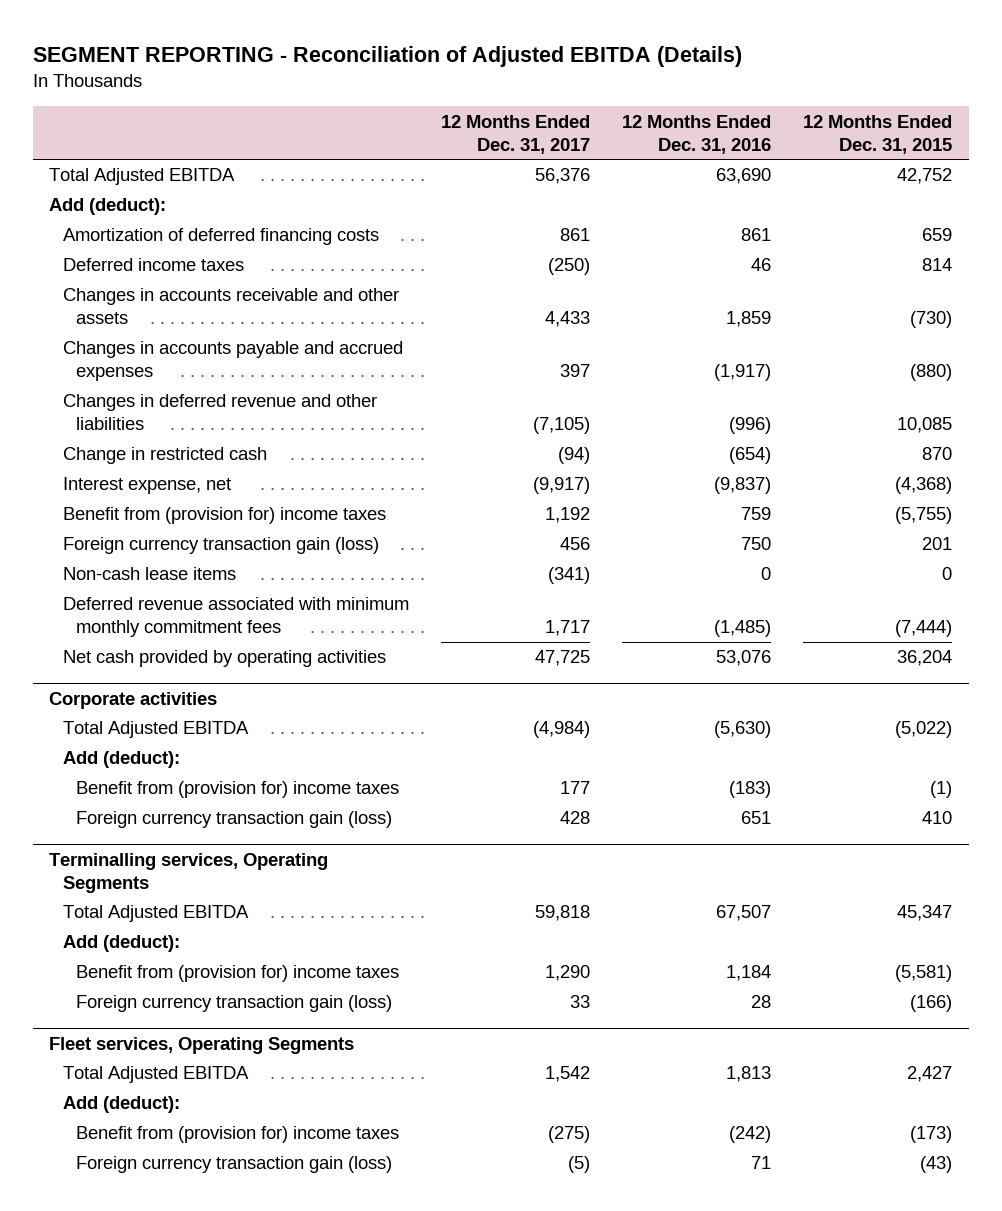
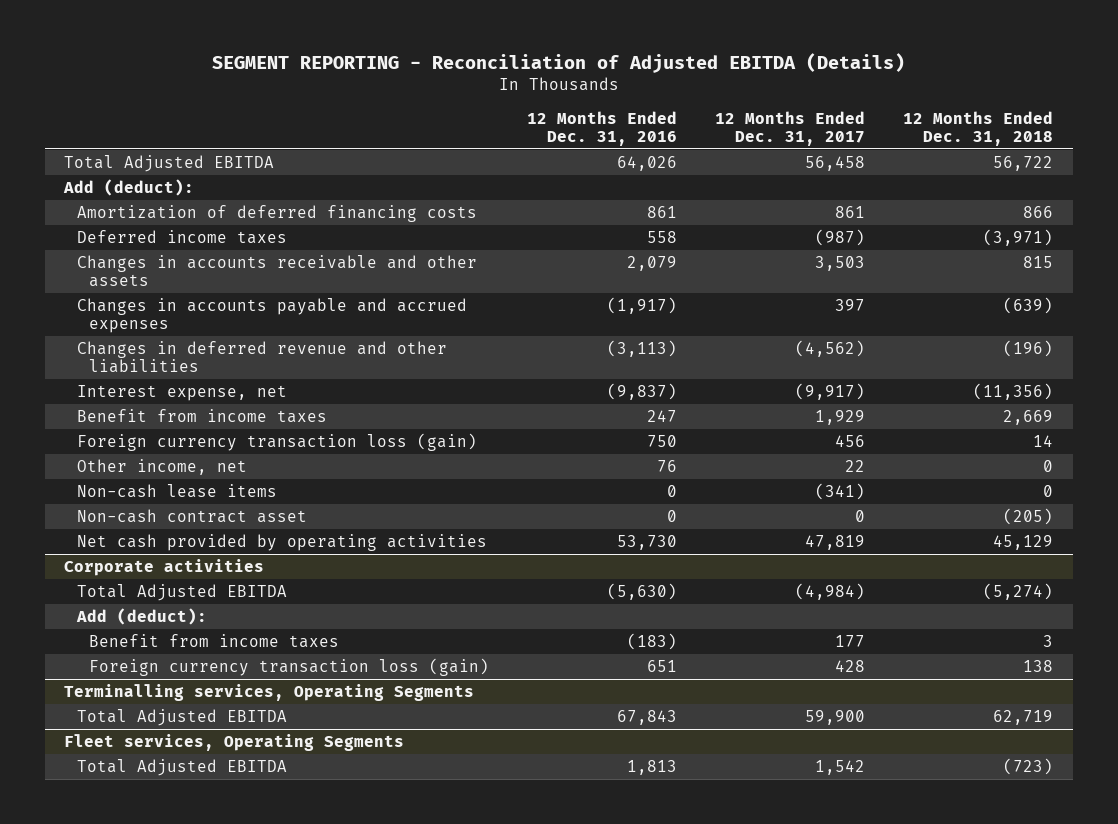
[803,114,953,154] 12 Months Ended Dec. 31, 2015 -> none
none -> [903,110,1054,146] 12 Months Ended Dec. 31, 2018
[534,168,590,185] 56,376 -> [805,156,866,172] 56,458
[716,168,772,185] 63,690 -> [617,156,678,172] 64,026
[547,258,590,276] (250) -> [815,229,866,247] (987)
[751,258,772,272] 46 -> [647,231,678,244] 558
[544,311,590,328] 4,433 -> [815,256,866,272] 3,503
[726,311,772,328] 1,859 -> [627,256,678,272] 2,079
[62,447,267,465] Change in restricted cash -> none
[532,417,590,435] (7,105) -> [795,340,866,358] (4,562)
[729,417,772,435] (996) -> [607,340,678,358] (3,113)
[62,507,386,525] Benefit from (provision for) income taxes -> [76,409,327,424] Benefit from income taxes
[544,507,590,524] 1,192 -> [815,410,866,426] 1,929
[741,507,772,521] 759 -> [647,410,678,423] 247
[62,537,379,555] Foreign currency transaction gain (loss) -> [76,433,477,452] Foreign currency transaction loss (gain)
none -> [76,459,247,476] Other income, net
[62,597,409,638] Deferred revenue associated with minimum monthly commitment fees -> none
none -> [76,509,307,524] Non-cash contract asset
[534,650,590,667] 47,725 -> [805,535,866,551] 47,819
[716,650,772,667] 53,076 -> [617,535,678,551] 53,730
[76,781,400,799] Benefit from (provision for) income taxes -> [89,634,340,649] Benefit from income taxes
[76,811,393,829] Foreign currency transaction gain (loss) -> [89,658,490,677] Foreign currency transaction loss (gain)
[62,935,180,953] Add (deduct): -> none
[76,965,400,983] Benefit from (provision for) income taxes -> none
[76,995,393,1013] Foreign currency transaction gain (loss) -> none
[534,905,590,922] 59,818 -> [805,710,866,726] 59,900
[716,905,772,922] 67,507 -> [617,710,678,726] 67,843
[62,1096,180,1114] Add (deduct): -> none
[76,1126,400,1144] Benefit from (provision for) income taxes -> none
[76,1156,393,1174] Foreign currency transaction gain (loss) -> none

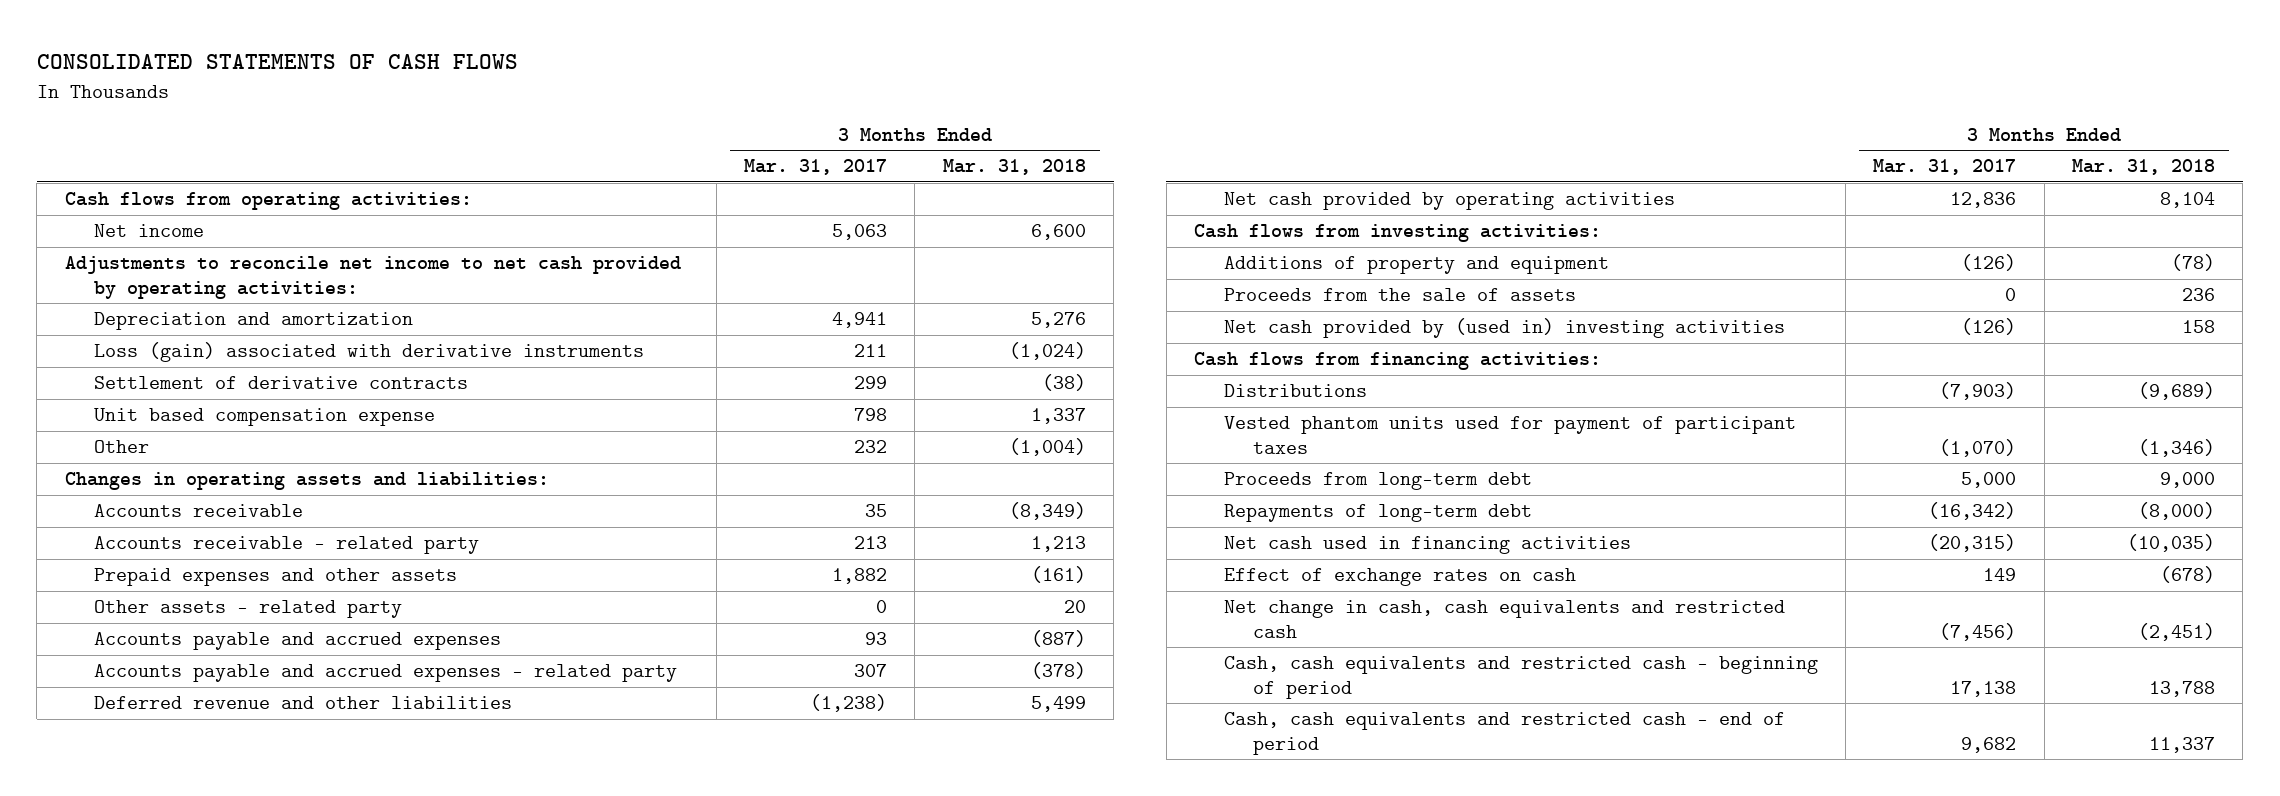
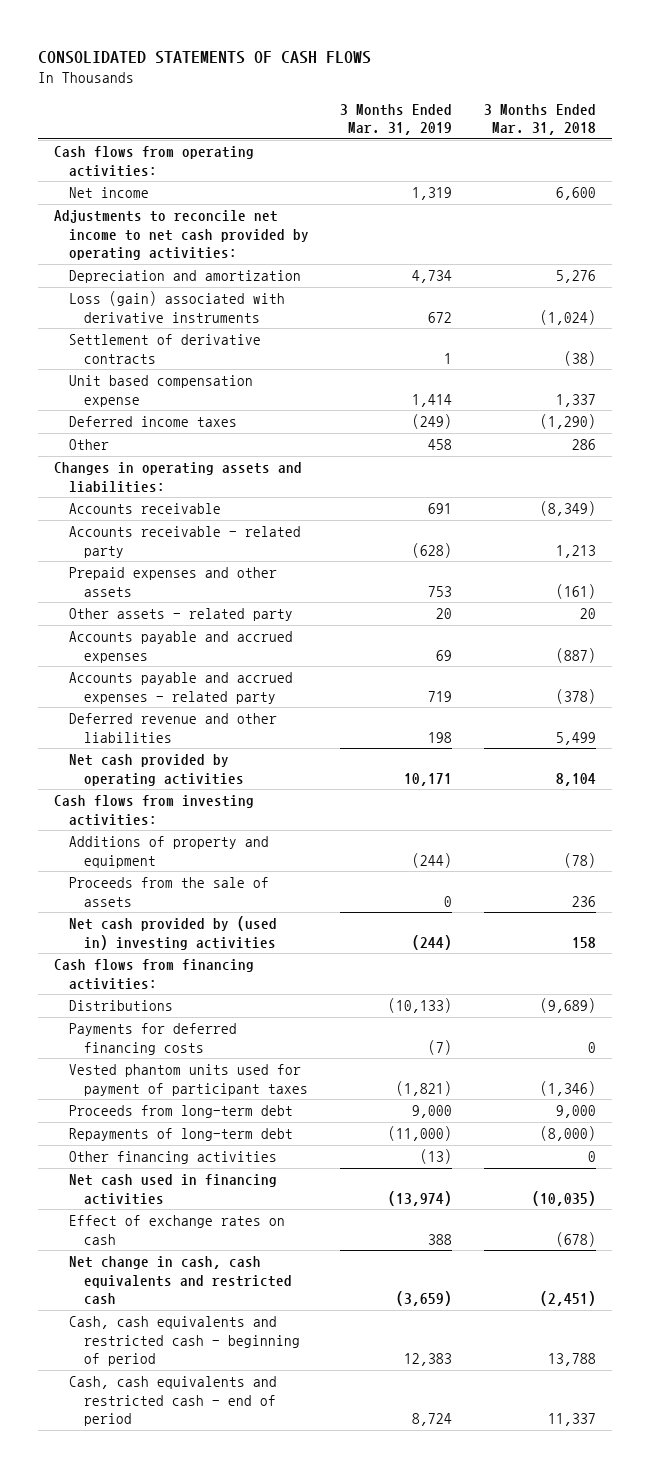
[744,159,888,176] Mar. 31, 2017 -> none
none -> [340,103,453,135] 3 Months Ended Mar. 31, 2019
none -> [68,416,237,428] Deferred income taxes
[1008,438,1086,457] (1,004) -> [571,439,596,451] 286
none -> [68,1023,237,1055] Payments for deferred financing costs
none -> [68,1151,277,1165] Other financing activities

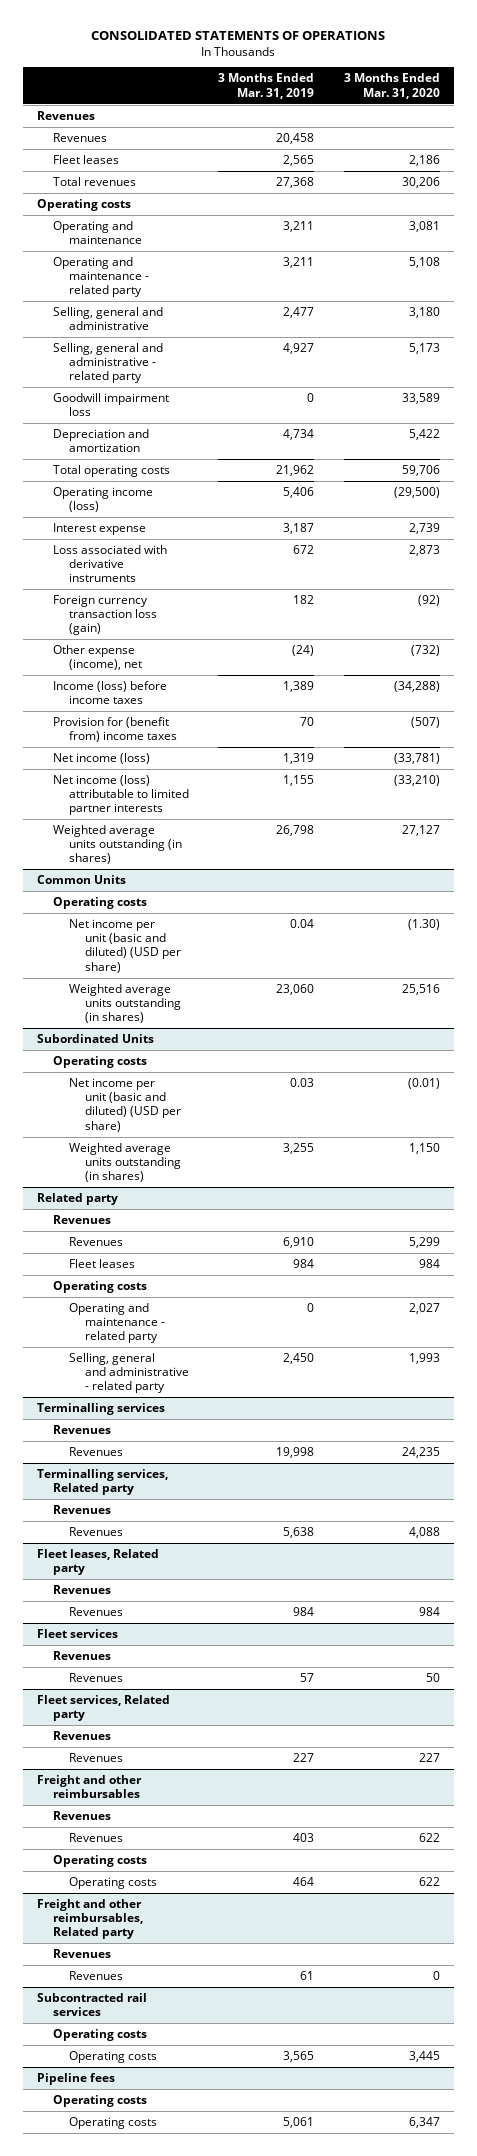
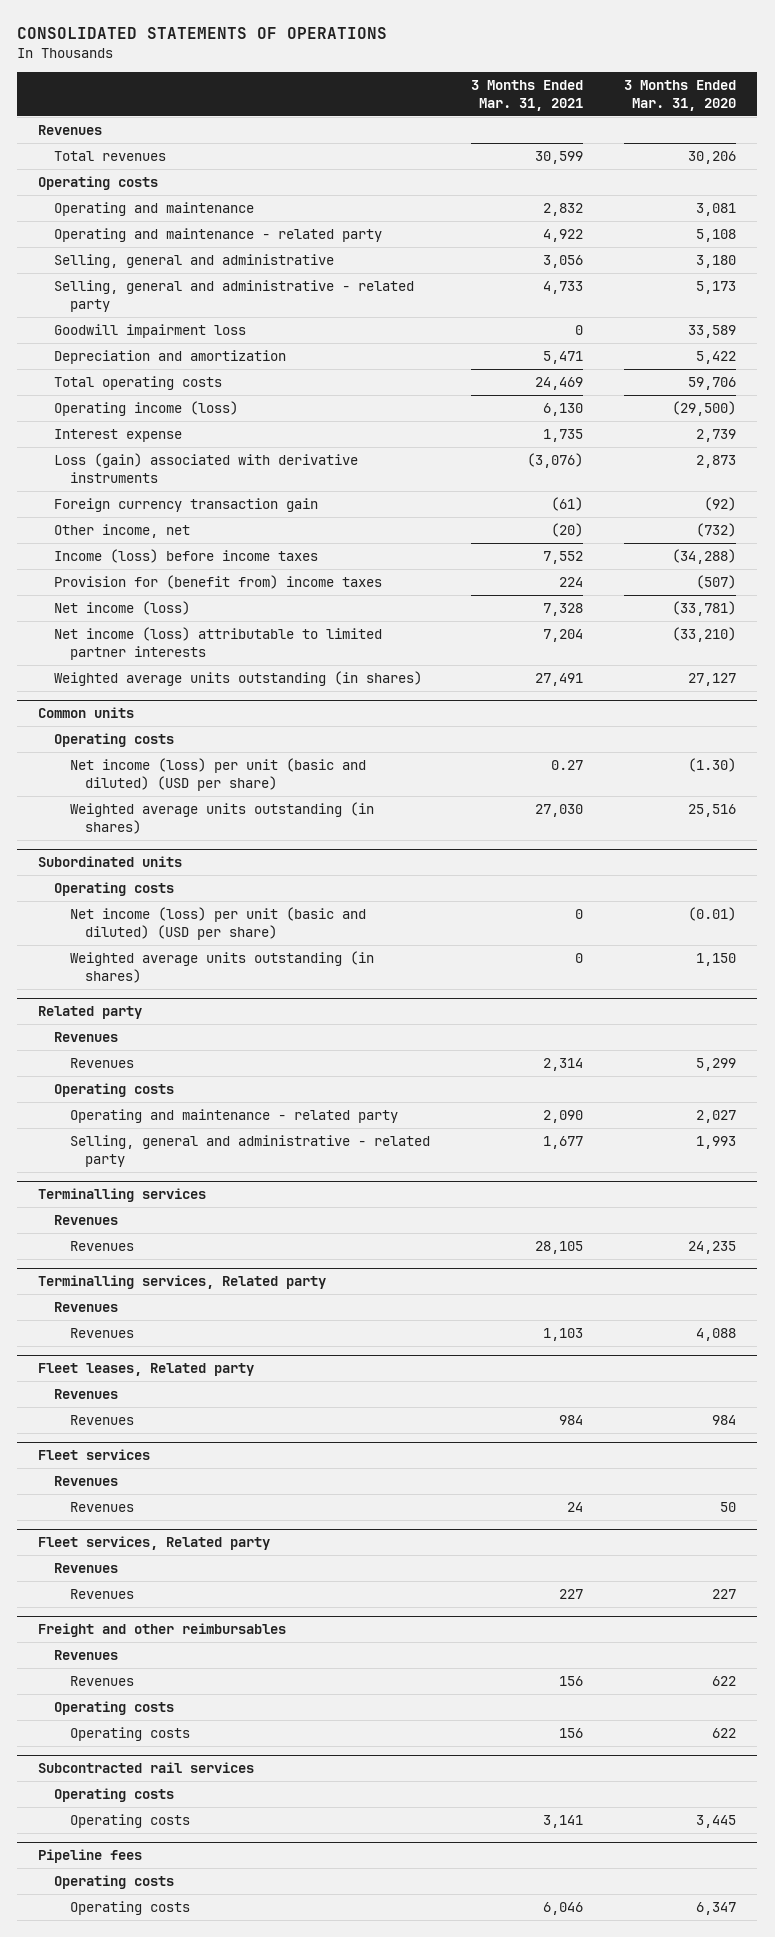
[218,73,315,99] 3 Months Ended Mar. 31, 2019 -> none
none -> [471,79,584,112] 3 Months Ended Mar. 31, 2021
[53,133,108,143] Revenues -> none
[53,155,120,165] Fleet leases -> none
[53,545,168,583] Loss associated with derivative instruments -> [53,452,358,484] Loss (gain) associated with derivative instruments
[53,595,158,636] Foreign currency transaction loss (gain) -> [53,497,318,512] Foreign currency transaction gain
[53,645,143,671] Other expense (income), net -> [53,523,190,538] Other income, net
[37,875,127,885] Common Units -> [38,707,135,719] Common units
[69,919,182,973] Net income per unit (basic and diluted) (USD per share) -> [69,757,366,792] Net income (loss) per unit (basic and diluted) (USD per share)
[37,1034,155,1044] Subordinated Units -> [38,856,183,868] Subordinated units
[69,1078,182,1132] Net income per unit (basic and diluted) (USD per share) -> [69,906,366,941] Net income (loss) per unit (basic and diluted) (USD per share)
[69,1259,136,1269] Fleet leases -> none
[37,1899,144,1940] Freight and other reimbursables, Related party -> none
[53,1949,112,1959] Revenues -> none
[69,1971,124,1981] Revenues -> none

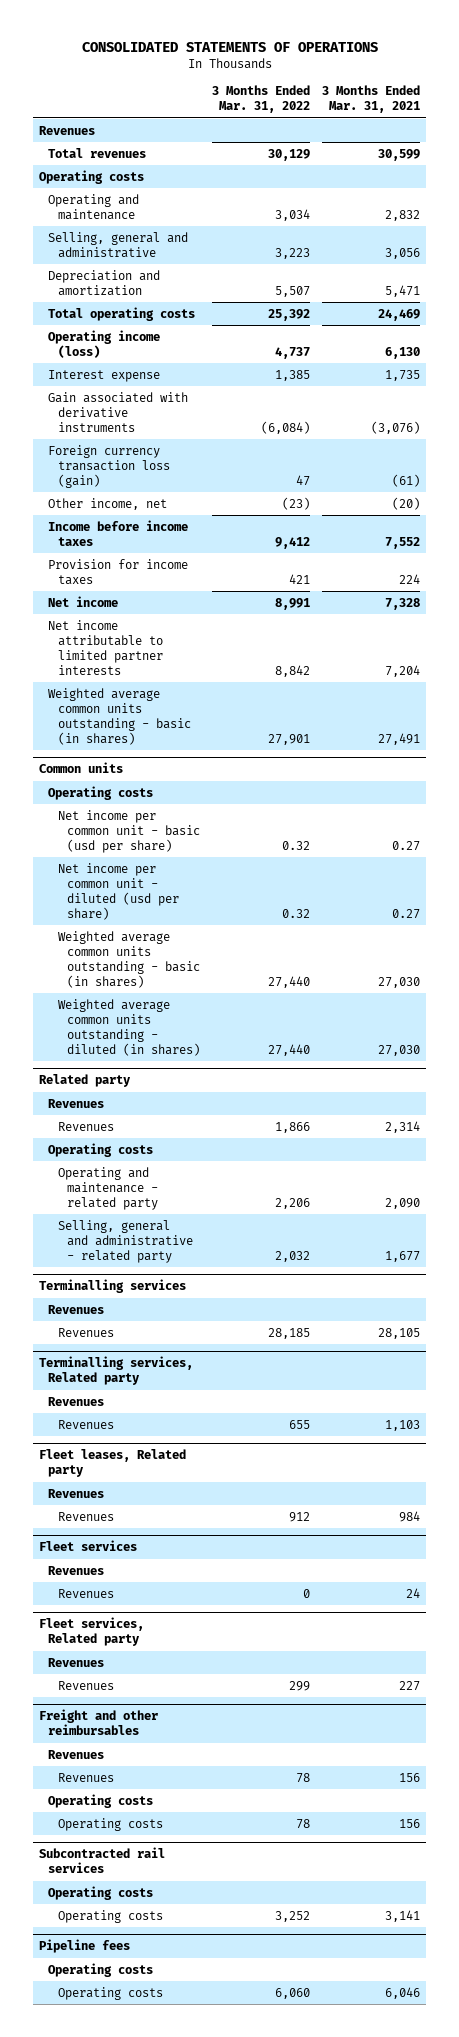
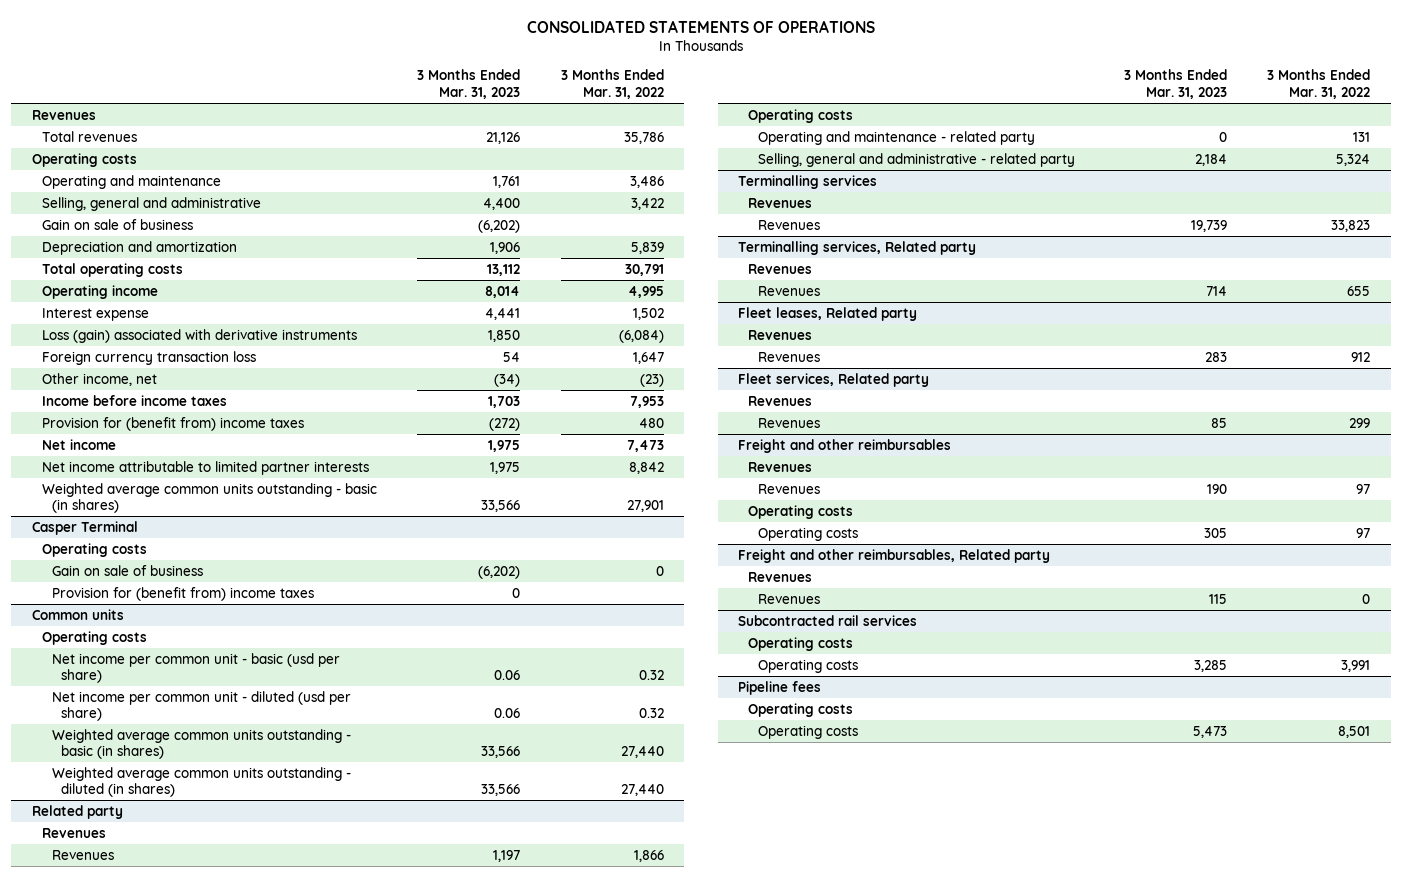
[322,85,421,114] 3 Months Ended Mar. 31, 2021 -> none
none -> [417,69,521,99] 3 Months Ended Mar. 31, 2023
[267,148,310,161] 30,129 -> [623,131,664,144] 35,786
[274,208,310,221] 3,034 -> [629,175,664,188] 3,486
[274,247,310,259] 3,223 -> [630,197,664,210] 3,422
none -> [41,218,193,230] Gain on sale of business
[274,285,310,297] 5,507 -> [630,241,664,254] 5,839
[267,308,310,321] 25,392 -> [624,263,664,276] 30,791
[48,329,161,358] Operating income (loss) -> [41,284,158,299] Operating income
[274,346,310,359] 4,737 -> [627,285,664,298] 4,995
[274,369,310,381] 1,385 -> [632,307,664,320] 1,502
[48,391,189,432] Gain associated with derivative instruments -> [41,328,357,343] Loss (gain) associated with derivative instruments
[48,444,170,488] Foreign currency transaction loss (gain) -> [41,350,256,365] Foreign currency transaction loss
[295,474,310,486] 47 -> [632,351,664,364] 1,647
[274,536,310,549] 9,412 -> [629,395,664,408] 7,953
[48,558,189,585] Provision for income taxes -> [41,416,304,431] Provision for (benefit from) income taxes
[288,573,310,584] 421 -> [638,417,664,428] 480
[274,597,310,610] 8,991 -> [626,439,664,452] 7,473
none -> [31,520,138,535] Casper Terminal
none -> [41,542,147,557] Operating costs
none -> [51,564,203,576] Gain on sale of business
none -> [51,586,314,601] Provision for (benefit from) income taxes
[274,1197,310,1209] 2,206 -> [1353,131,1371,142] 131
[274,1250,310,1262] 2,032 -> [1336,153,1371,166] 5,324
[267,1327,310,1339] 28,185 -> [1331,219,1371,232] 33,823
[39,1540,138,1552] Fleet services -> none
[48,1565,105,1575] Revenues -> none
[57,1588,114,1598] Revenues -> none
[295,1772,310,1783] 78 -> [1356,483,1371,494] 97
[295,1818,310,1829] 78 -> [1356,527,1371,538] 97
none -> [738,548,1051,563] Freight and other reimbursables, Related party
none -> [748,571,813,582] Revenues
none -> [758,593,821,604] Revenues
[274,1910,310,1922] 3,252 -> [1341,659,1371,672] 3,991
[274,1987,310,1999] 6,060 -> [1338,725,1371,738] 8,501

